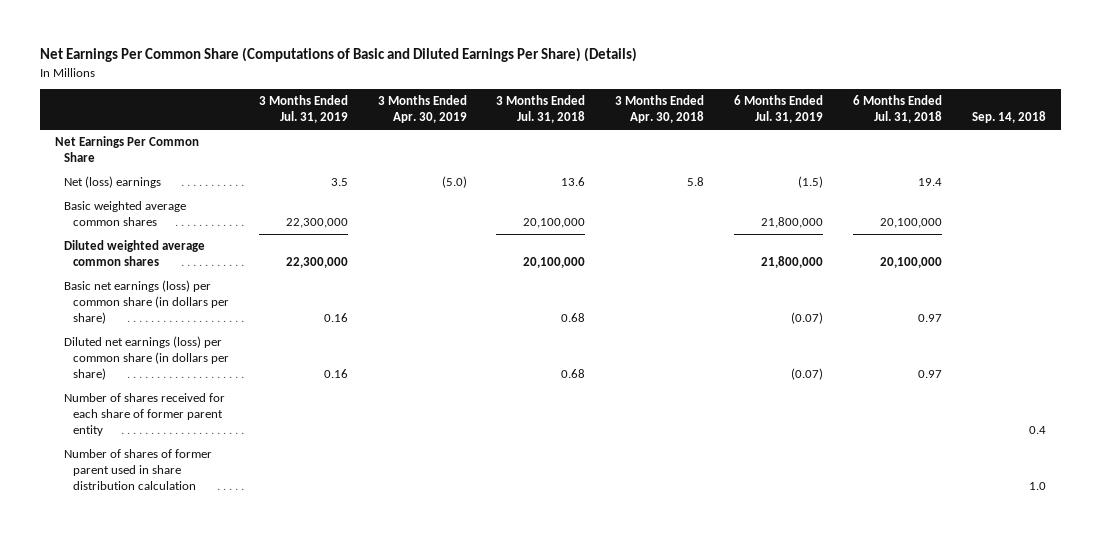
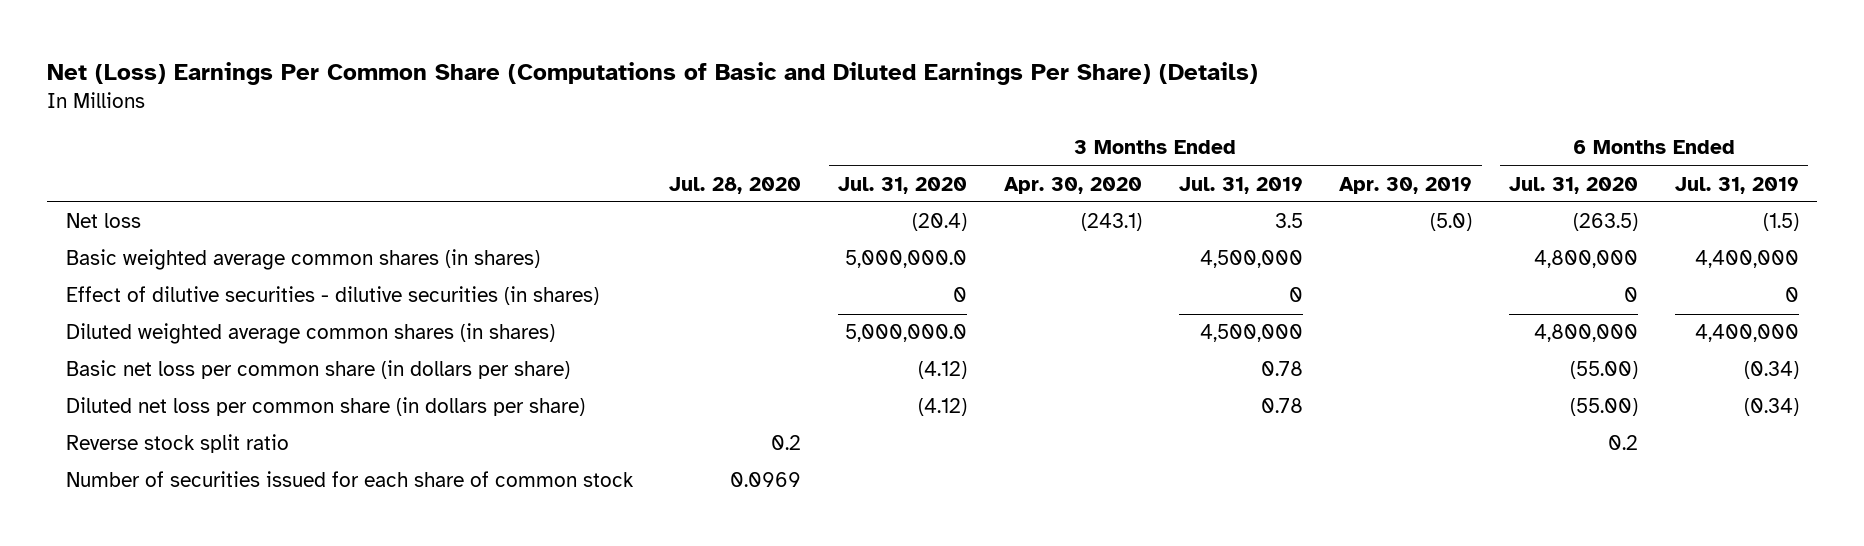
[39,47,637,63] Net Earnings Per Common Share (Computations of Basic and Diluted Earnings Per Share) (Details) -> [47,61,1259,85] Net (Loss) Earnings Per Common Share (Computations of Basic and Diluted Earnings Per Share) (Details)
[496,95,586,124] 3 Months Ended Jul. 31, 2018 -> none
[615,95,705,124] 3 Months Ended Apr. 30, 2018 -> none
[853,95,943,124] 6 Months Ended Jul. 31, 2018 -> none
[972,111,1047,124] Sep. 14, 2018 -> none
none -> [669,176,802,194] Jul. 28, 2020
none -> [838,176,968,194] Jul. 31, 2020
none -> [1003,176,1142,194] Apr. 30, 2020
none -> [1509,176,1639,194] Jul. 31, 2020
[54,136,199,163] Net Earnings Per Common Share -> none
[63,393,225,437] Number of shares received for each share of former parent entity -> none
[63,449,212,491] Number of shares of former parent used in share distribution calculation -> none
[63,176,161,189] Net (loss) earnings -> [65,213,141,229] Net loss
[63,201,186,227] Basic weighted average common shares -> [65,249,540,271] Basic weighted average common shares (in shares)
[285,218,348,229] 22,300,000 -> [1199,250,1303,269] 4,500,000
[761,217,824,229] 21,800,000 -> [1694,250,1799,269] 4,400,000
none -> [65,286,599,306] Effect of dilutive securities - dilutive securities (in shares)
[63,240,205,267] Diluted weighted average common shares -> [65,323,555,345] Diluted weighted average common shares (in shares)
[285,257,348,269] 22,300,000 -> [1199,324,1303,343] 4,500,000
[761,256,824,269] 21,800,000 -> [1694,324,1799,343] 4,400,000
[63,280,229,325] Basic net earnings (loss) per common share (in dollars per share) -> [65,360,570,380] Basic net loss per common share (in dollars per share)
[323,313,348,323] 0.16 -> [1260,361,1303,377] 0.78
[791,312,824,325] (0.07) -> [1743,361,1799,380] (0.34)
[63,336,229,381] Diluted net earnings (loss) per common share (in dollars per share) -> [65,397,585,417] Diluted net loss per common share (in dollars per share)
[323,369,348,379] 0.16 -> [1260,398,1303,414] 0.78
[791,368,824,381] (0.07) -> [1743,398,1799,417] (0.34)
none -> [65,434,289,454] Reverse stock split ratio
none -> [65,471,634,488] Number of securities issued for each share of common stock

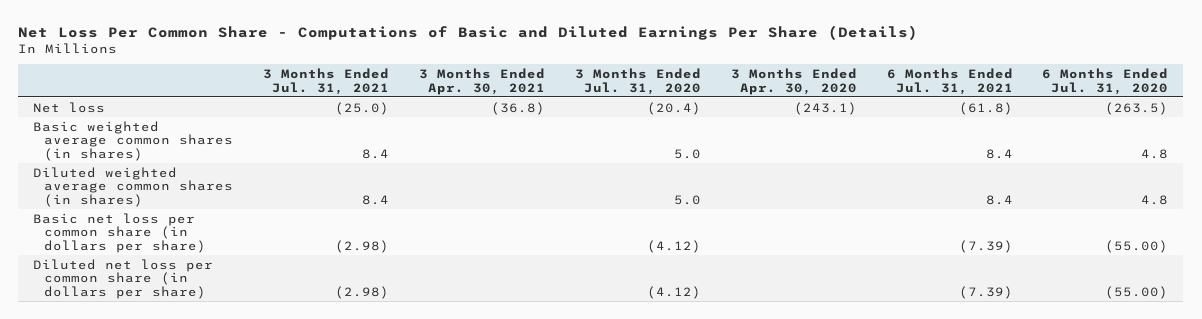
[47,61,1259,85] Net (Loss) Earnings Per Common Share (Computations of Basic and Diluted Earnings Per Share) (Details) -> [18,24,919,40] Net Loss Per Common Share - Computations of Basic and Diluted Earnings Per Share (Details)
[669,176,802,194] Jul. 28, 2020 -> none
[1178,176,1303,194] Jul. 31, 2019 -> none
[1339,176,1473,194] Apr. 30, 2019 -> none
[1674,176,1799,194] Jul. 31, 2019 -> none
none -> [262,67,389,95] 3 Months Ended Jul. 31, 2021
none -> [418,67,545,95] 3 Months Ended Apr. 30, 2021
none -> [886,67,1013,95] 6 Months Ended Jul. 31, 2021
[65,286,599,306] Effect of dilutive securities - dilutive securities (in shares) -> none
[845,250,968,269] 5,000,000.0 -> [673,149,701,160] 5.0
[1534,250,1639,269] 4,800,000 -> [1141,149,1169,160] 4.8
[845,324,968,343] 5,000,000.0 -> [673,195,701,206] 5.0
[1534,324,1639,343] 4,800,000 -> [1141,195,1169,206] 4.8
[65,434,289,454] Reverse stock split ratio -> none
[65,471,634,488] Number of securities issued for each share of common stock -> none

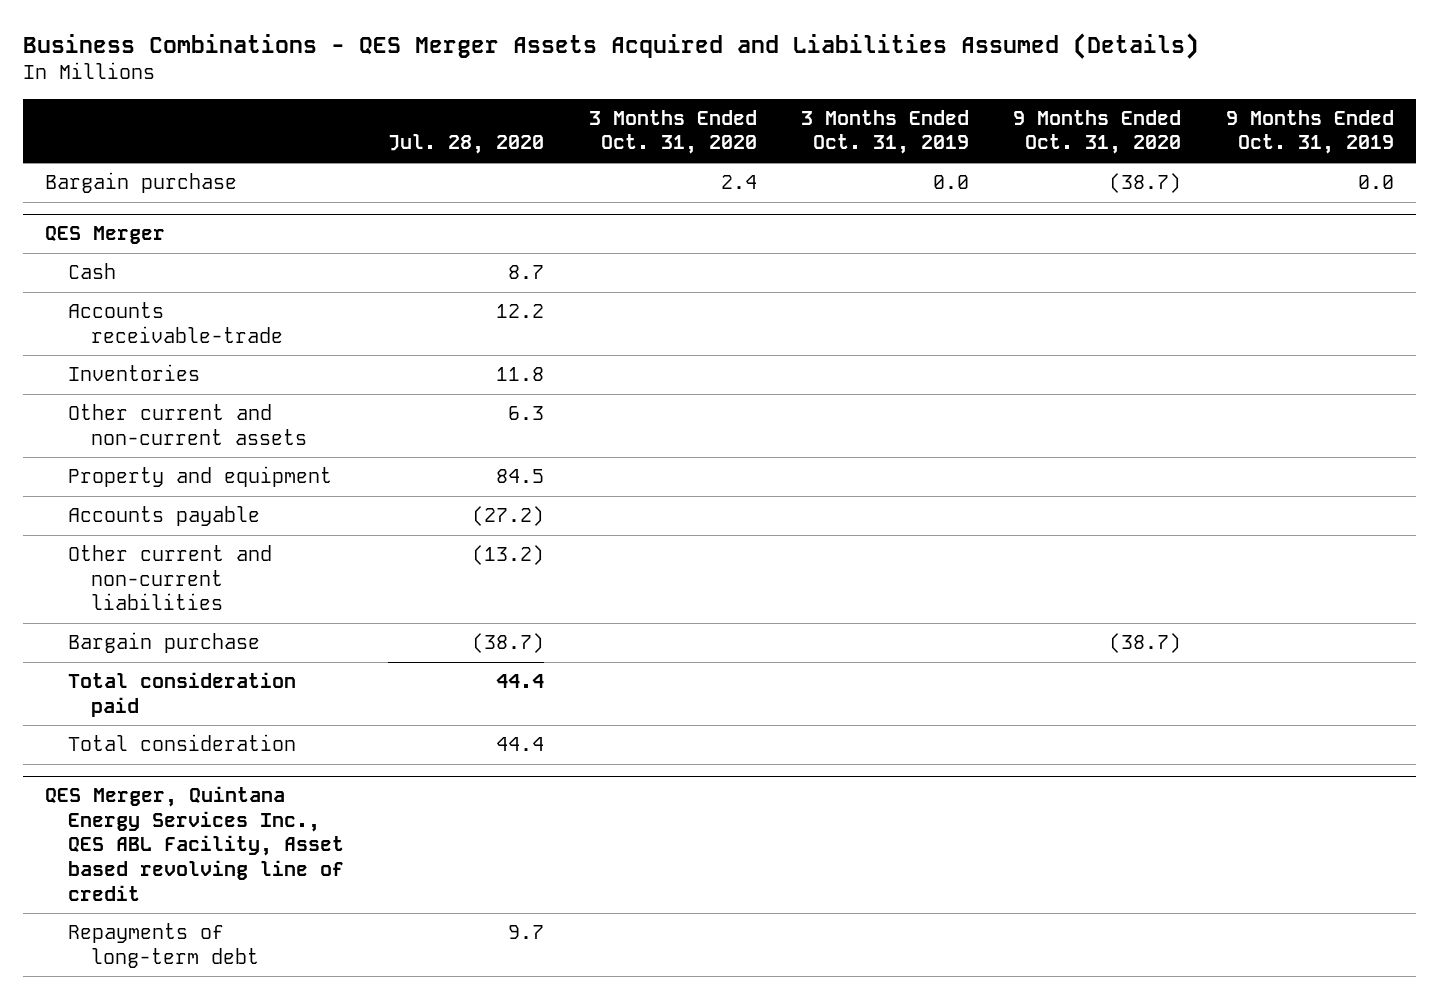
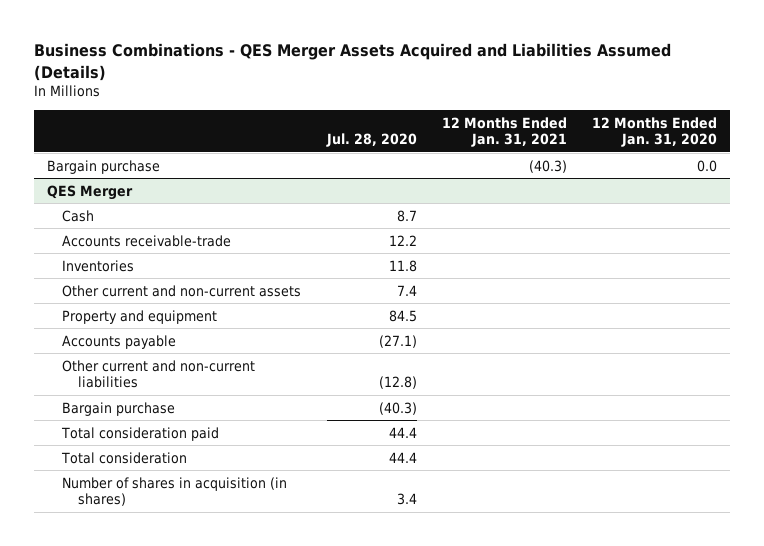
[588,109,757,155] 3 Months Ended Oct. 31, 2020 -> none
[801,109,970,155] 3 Months Ended Oct. 31, 2019 -> none
[1013,109,1182,155] 9 Months Ended Oct. 31, 2020 -> none
[1225,109,1394,155] 9 Months Ended Oct. 31, 2019 -> none
none -> [442,116,568,148] 12 Months Ended Jan. 31, 2021
none -> [592,116,718,148] 12 Months Ended Jan. 31, 2020
[508,406,545,421] 6.3 -> [396,284,417,296] 7.4
[472,506,545,527] (27.2) -> [378,334,417,348] (27.1)
[472,545,545,566] (13.2) -> [378,376,417,390] (12.8)
[472,633,545,654] (38.7) -> [378,401,417,415] (40.3)
[45,786,345,901] QES Merger, Quintana Energy Services Inc., QES ABL Facility, Asset based revolving line of credit -> none
[68,923,260,968] Repayments of long-term debt -> none
none -> [62,476,288,507] Number of shares in acquisition (in shares)

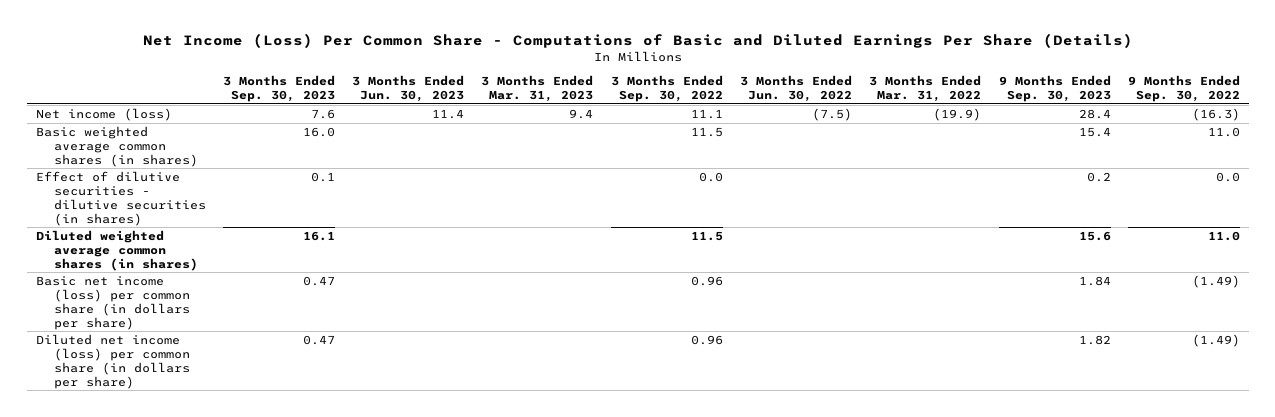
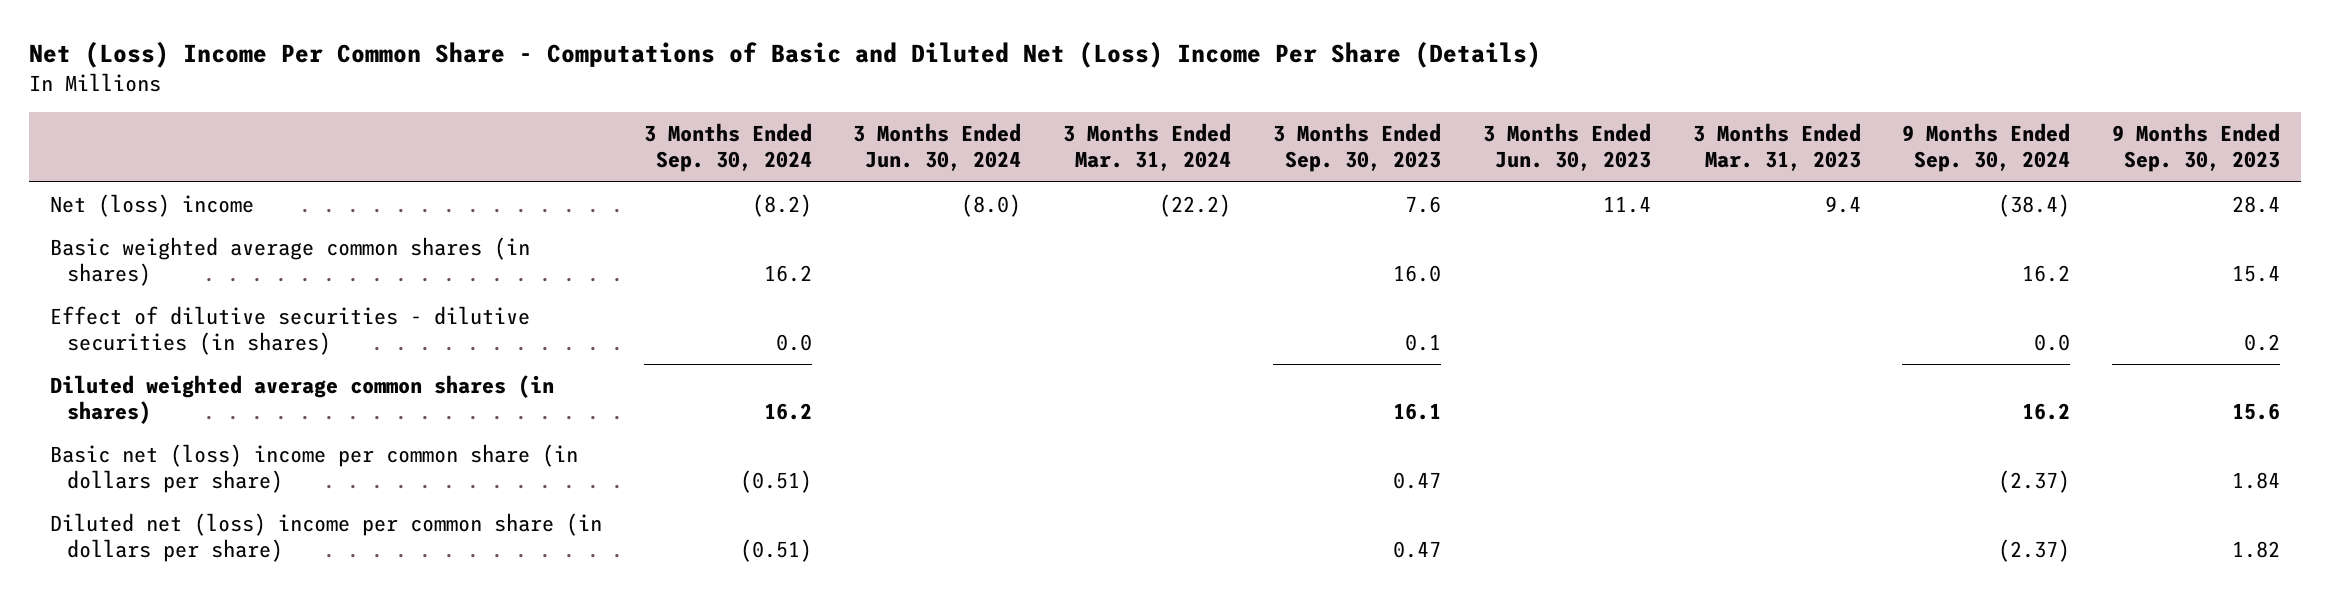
[142,32,1133,48] Net Income (Loss) Per Common Share - Computations of Basic and Diluted Earnings Per Share (Details) -> [28,40,1541,68] Net (Loss) Income Per Common Share - Computations of Basic and Diluted Net (Loss) Income Per Share (Details)
[610,75,723,103] 3 Months Ended Sep. 30, 2022 -> none
[740,75,853,103] 3 Months Ended Jun. 30, 2022 -> none
[869,75,982,103] 3 Months Ended Mar. 31, 2022 -> none
[1127,75,1240,103] 9 Months Ended Sep. 30, 2022 -> none
none -> [643,123,812,173] 3 Months Ended Sep. 30, 2024
none -> [853,123,1022,172] 3 Months Ended Jun. 30, 2024
none -> [1063,123,1232,172] 3 Months Ended Mar. 31, 2024
none -> [1902,123,2071,173] 9 Months Ended Sep. 30, 2024
[35,107,172,121] Net income (loss) -> [49,194,254,218] Net (loss) income
[35,275,190,330] Basic net income (loss) per common share (in dollars per share) -> [49,444,578,494] Basic net (loss) income per common share (in dollars per share)
[35,333,190,389] Diluted net income (loss) per common share (in dollars per share) -> [49,513,602,563] Diluted net (loss) income per common share (in dollars per share)

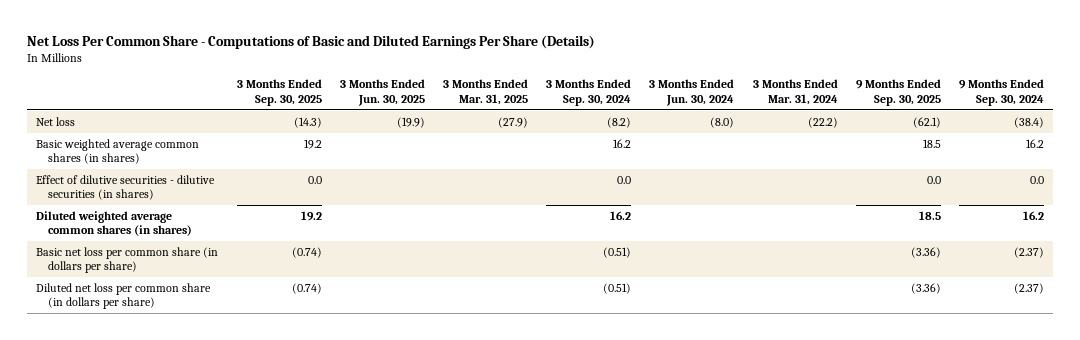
[28,40,1541,68] Net (Loss) Income Per Common Share - Computations of Basic and Diluted Net (Loss) Income Per Share (Details) -> [27,34,596,49] Net Loss Per Common Share - Computations of Basic and Diluted Earnings Per Share (Details)
[1273,123,1442,173] 3 Months Ended Sep. 30, 2023 -> none
[1482,123,1651,172] 3 Months Ended Jun. 30, 2023 -> none
[1692,123,1861,172] 3 Months Ended Mar. 31, 2023 -> none
[2112,123,2281,173] 9 Months Ended Sep. 30, 2023 -> none
none -> [236,79,322,106] 3 Months Ended Sep. 30, 2025
none -> [339,79,425,106] 3 Months Ended Jun. 30, 2025
none -> [443,79,529,105] 3 Months Ended Mar. 31, 2025
none -> [855,79,941,106] 9 Months Ended Sep. 30, 2025
[49,194,254,218] Net (loss) income -> [36,116,76,126] Net loss
[49,444,578,494] Basic net (loss) income per common share (in dollars per share) -> [36,246,219,274] Basic net loss per common share (in dollars per share)
[49,513,602,563] Diluted net (loss) income per common share (in dollars per share) -> [36,282,212,310] Diluted net loss per common share (in dollars per share)

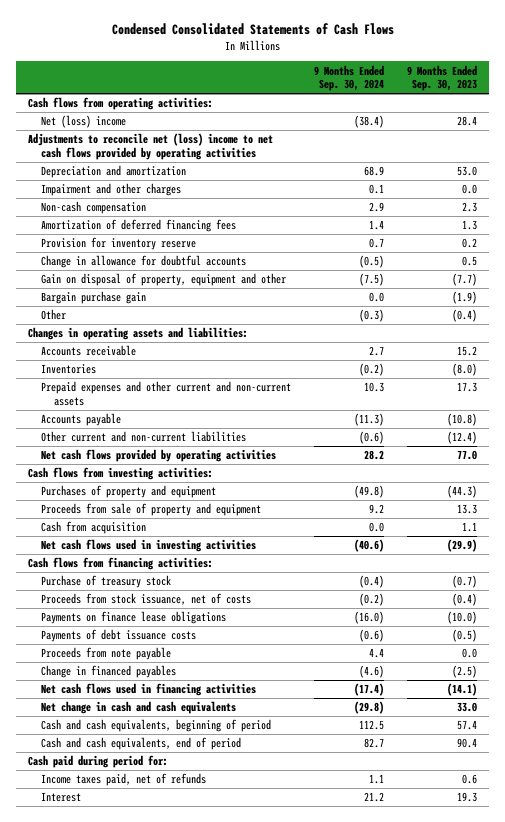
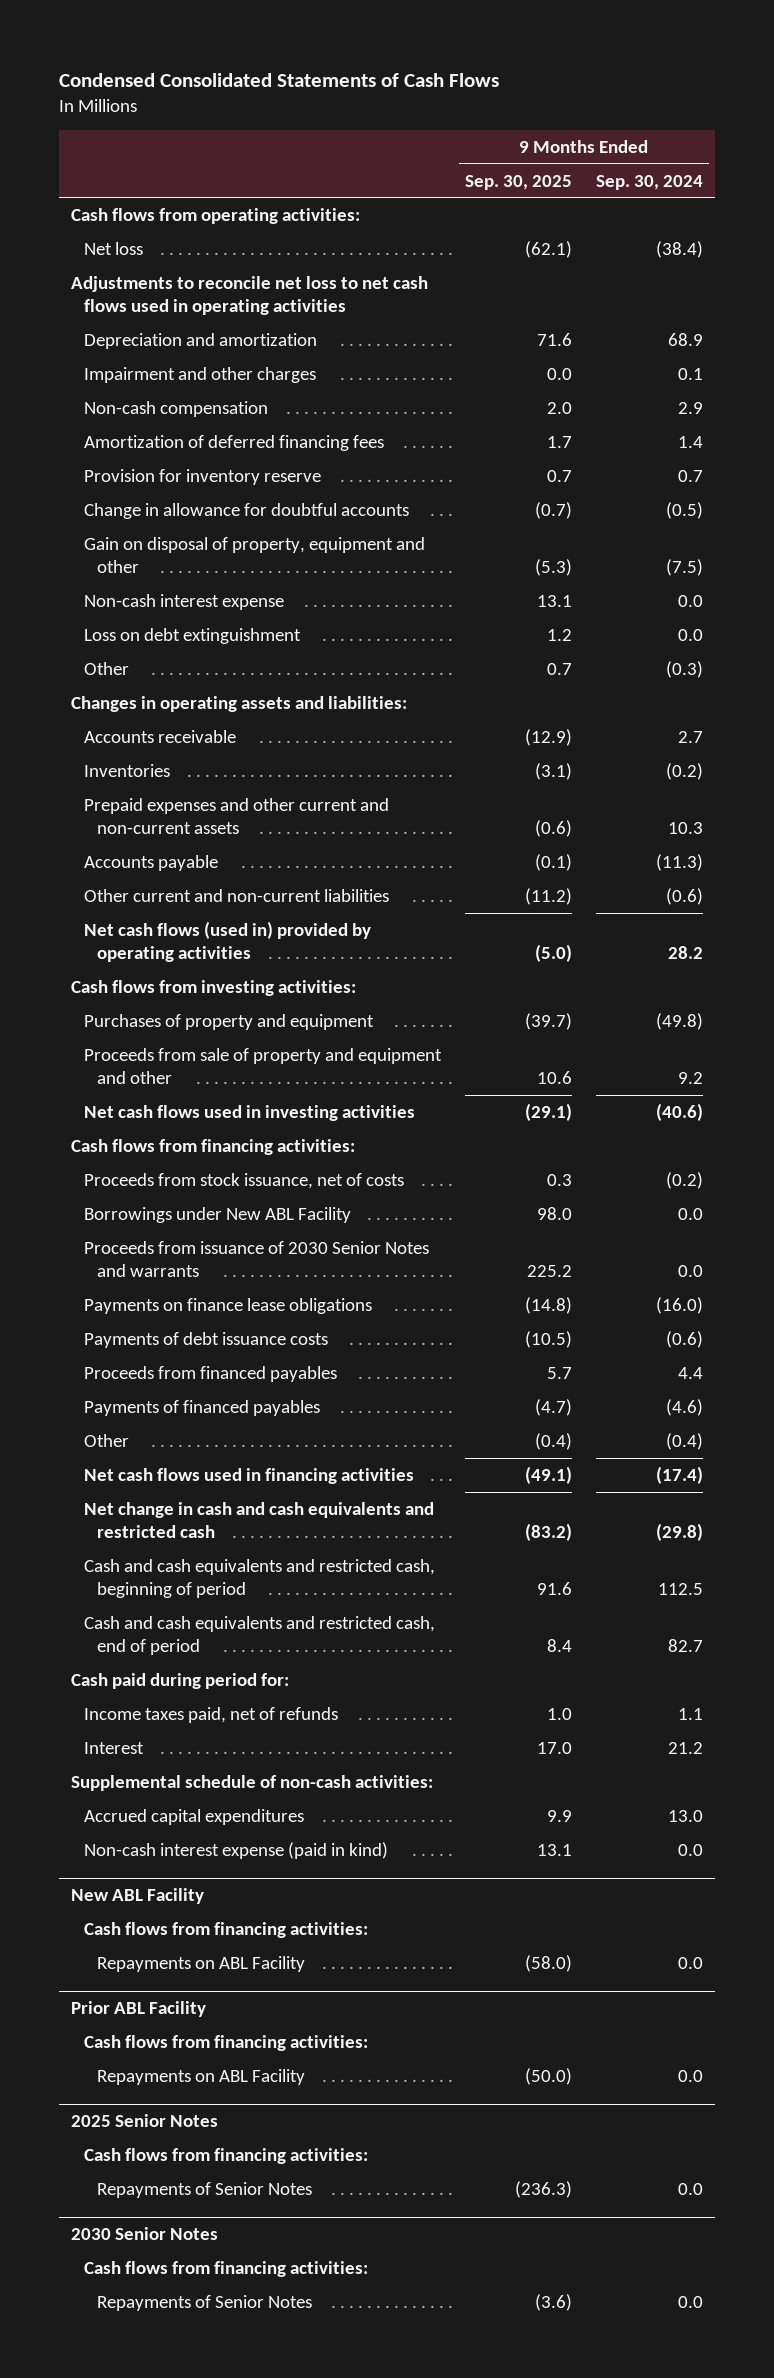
[407,64,478,92] 9 Months Ended Sep. 30, 2023 -> none
none -> [465,174,573,190] Sep. 30, 2025
[40,115,126,129] Net (loss) income -> [84,241,144,255] Net loss
[27,133,273,160] Adjustments to reconcile net (loss) income to net cash flows provided by operating activities -> [70,275,428,316] Adjustments to reconcile net loss to net cash flows used in operating activities
[40,291,146,305] Bargain purchase gain -> none
none -> [84,593,285,610] Non-cash interest expense
none -> [84,627,302,644] Loss on debt extinguishment
[40,449,276,463] Net cash flows provided by operating activities -> [84,920,372,963] Net cash flows (used in) provided by operating activities
[40,521,146,535] Cash from acquisition -> none
[40,503,261,517] Proceeds from sale of property and equipment -> [84,1047,443,1085] Proceeds from sale of property and equipment and other
[40,575,171,589] Purchase of treasury stock -> none
none -> [84,1206,352,1223] Borrowings under New ABL Facility
none -> [84,1240,430,1278] Proceeds from issuance of 2030 Senior Notes and warrants
[40,647,171,661] Proceeds from note payable -> none
[40,665,176,679] Change in financed payables -> none
none -> [84,1365,338,1382] Proceeds from financed payables
none -> [84,1399,321,1416] Payments of financed payables
none -> [84,1433,130,1447] Other
[40,701,236,715] Net change in cash and cash equivalents -> [84,1501,435,1539] Net change in cash and cash equivalents and restricted cash
[40,719,271,733] Cash and cash equivalents, beginning of period -> [84,1558,436,1599] Cash and cash equivalents and restricted cash, beginning of period
[40,737,241,751] Cash and cash equivalents, end of period -> [84,1615,436,1656] Cash and cash equivalents and restricted cash, end of period
none -> [70,1774,433,1791] Supplemental schedule of non-cash activities:
none -> [84,1808,305,1825] Accrued capital expenditures
none -> [84,1841,389,1859] Non-cash interest expense (paid in kind)
none -> [70,1888,204,1905] New ABL Facility
none -> [84,1921,369,1938] Cash flows from financing activities:
none -> [97,1955,306,1972] Repayments on ABL Facility
none -> [70,2001,206,2018] Prior ABL Facility
none -> [84,2034,369,2051] Cash flows from financing activities:
none -> [97,2068,306,2085] Repayments on ABL Facility
none -> [70,2114,218,2128] 2025 Senior Notes
none -> [84,2147,369,2164] Cash flows from financing activities:
none -> [97,2181,313,2198] Repayments of Senior Notes
none -> [70,2227,218,2241] 2030 Senior Notes
none -> [84,2260,369,2277] Cash flows from financing activities:
none -> [97,2294,313,2311] Repayments of Senior Notes

